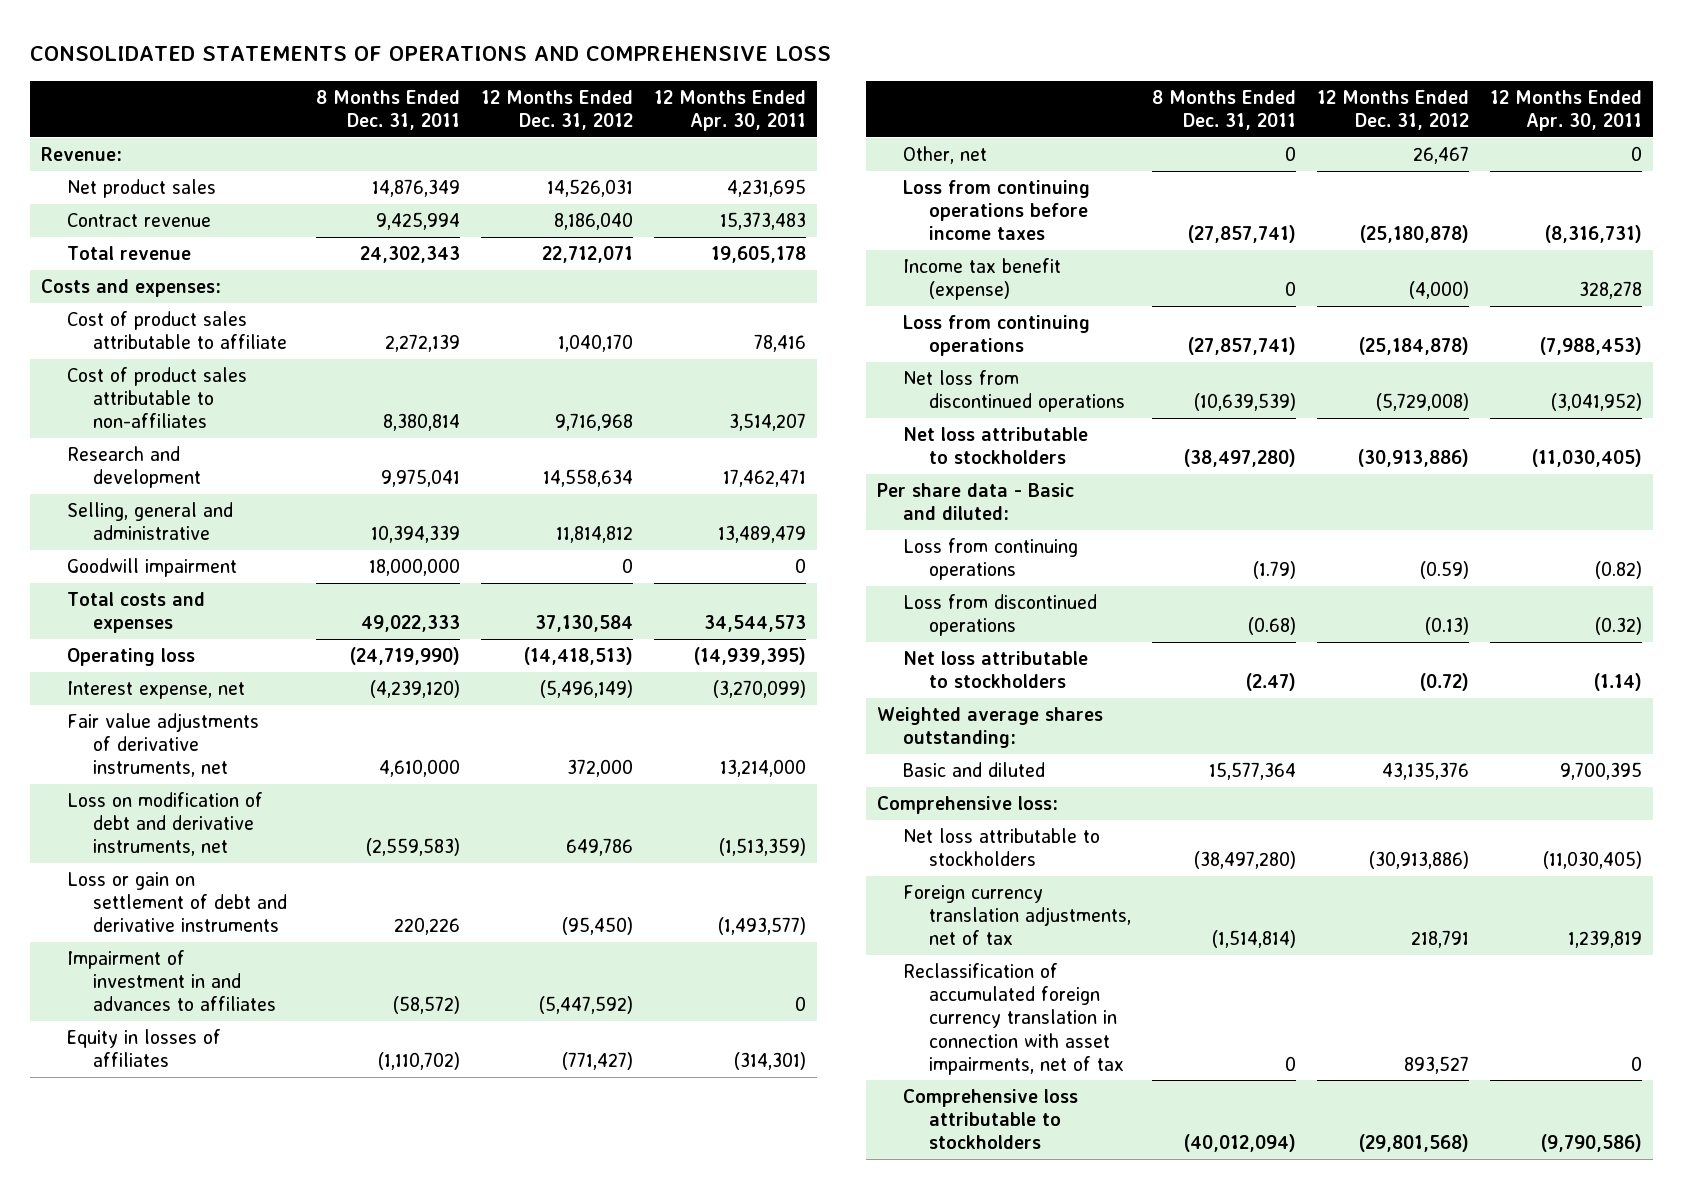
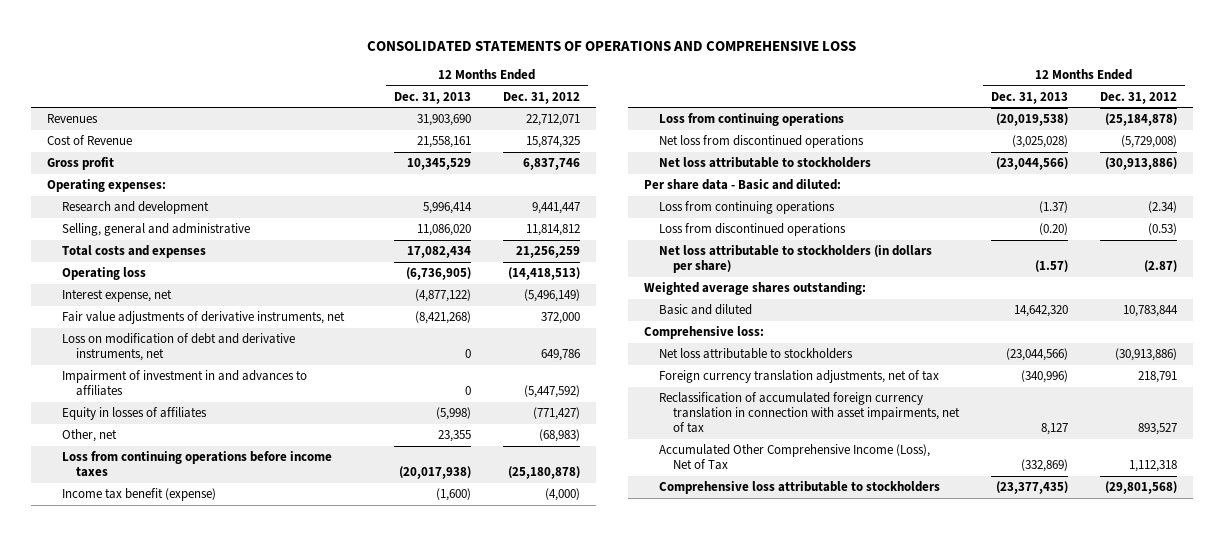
[316,89,461,130] 8 Months Ended Dec. 31, 2011 -> none
[654,89,807,131] 12 Months Ended Apr. 30, 2011 -> none
none -> [394,91,472,104] Dec. 31, 2013
[40,147,122,162] Revenue: -> none
[67,179,217,199] Net product sales -> none
[67,213,212,228] Contract revenue -> none
[67,311,288,350] Cost of product sales attributable to affiliate -> none
[67,367,248,429] Cost of product sales attributable to non-affiliates -> none
[67,246,192,261] Total revenue -> [47,114,99,124] Revenues
none -> [47,135,133,146] Cost of Revenue
none -> [47,157,115,171] Gross profit
[40,279,221,298] Costs and expenses: -> [47,179,167,193] Operating expenses:
[543,469,634,488] 14,558,634 -> [532,202,581,215] 9,441,447
[67,558,238,578] Goodwill impairment -> none
[535,615,634,633] 37,130,584 -> [516,246,581,259] 21,256,259
[67,872,288,933] Loss or gain on settlement of debt and derivative instruments -> none
[1413,146,1470,165] 26,467 -> [539,429,581,443] (68,983)
[1420,561,1470,580] (0.59) -> [1148,201,1178,214] (2.34)
[1425,617,1470,636] (0.13) -> [1148,223,1178,236] (0.53)
[902,651,1088,689] Net loss attributable to stockholders -> [658,245,932,274] Net loss attributable to stockholders (in dollars per share)
[1420,673,1470,692] (0.72) -> [1144,260,1178,273] (2.87)
[1382,762,1470,781] 43,135,376 -> [1123,305,1179,318] 10,783,844
none -> [658,444,930,471] Accumulated Other Comprehensive Income (Loss), Net of Tax

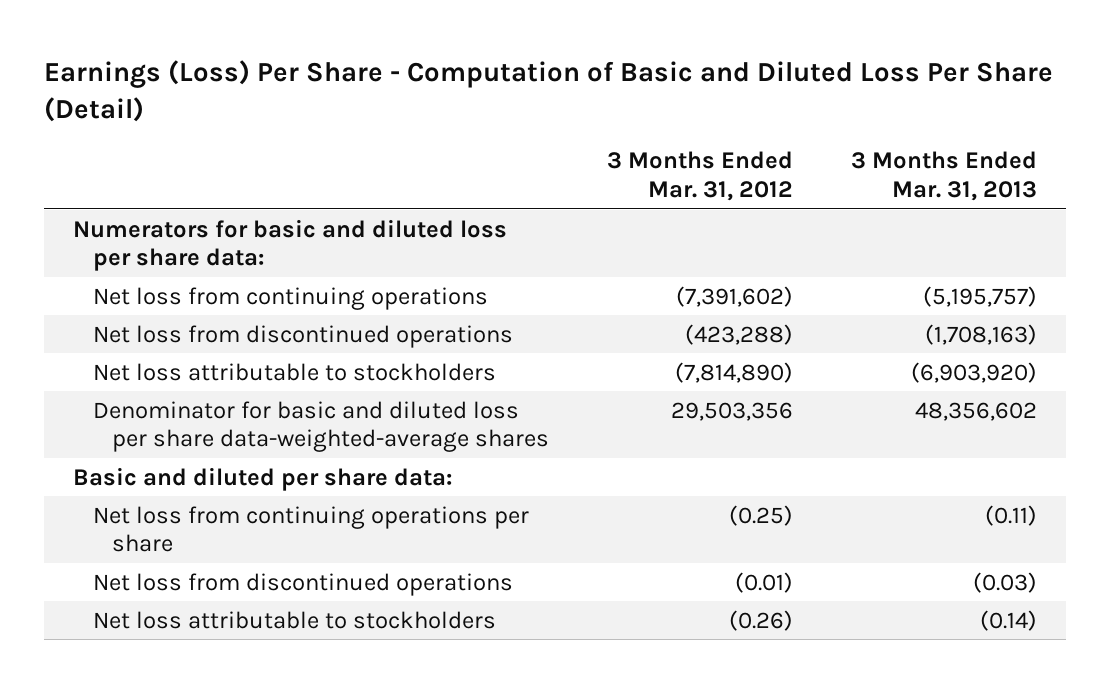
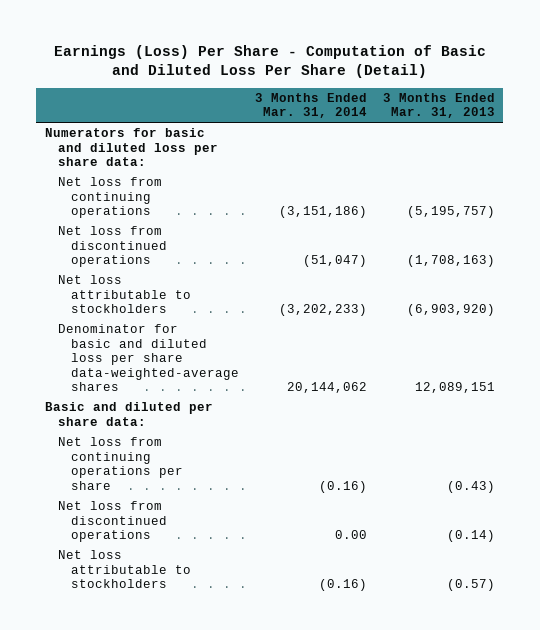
[607,151,794,201] 3 Months Ended Mar. 31, 2012 -> none
none -> [254,92,367,119] 3 Months Ended Mar. 31, 2014
[915,401,1038,421] 48,356,602 -> [415,382,496,394] 12,089,151
[985,504,1038,526] (0.11) -> [447,480,496,493] (0.43)
[973,571,1038,593] (0.03) -> [447,530,496,543] (0.14)
[980,609,1038,631] (0.14) -> [447,579,496,592] (0.57)

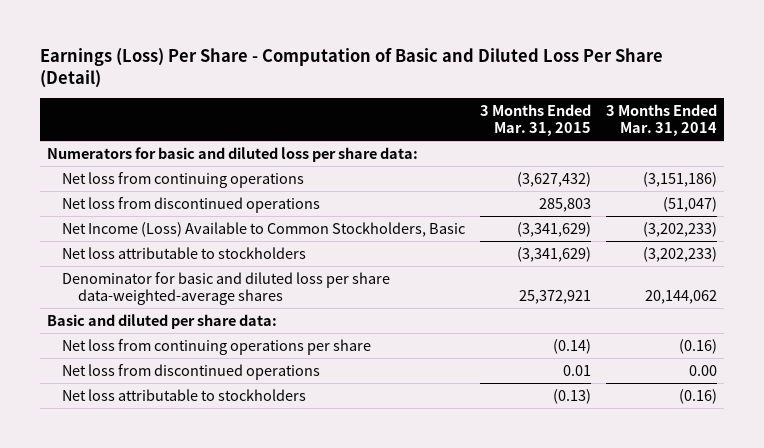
[383,92,496,119] 3 Months Ended Mar. 31, 2013 -> none
none -> [480,103,592,137] 3 Months Ended Mar. 31, 2015
none -> [62,221,466,237] Net Income (Loss) Available to Common Stockholders, Basic

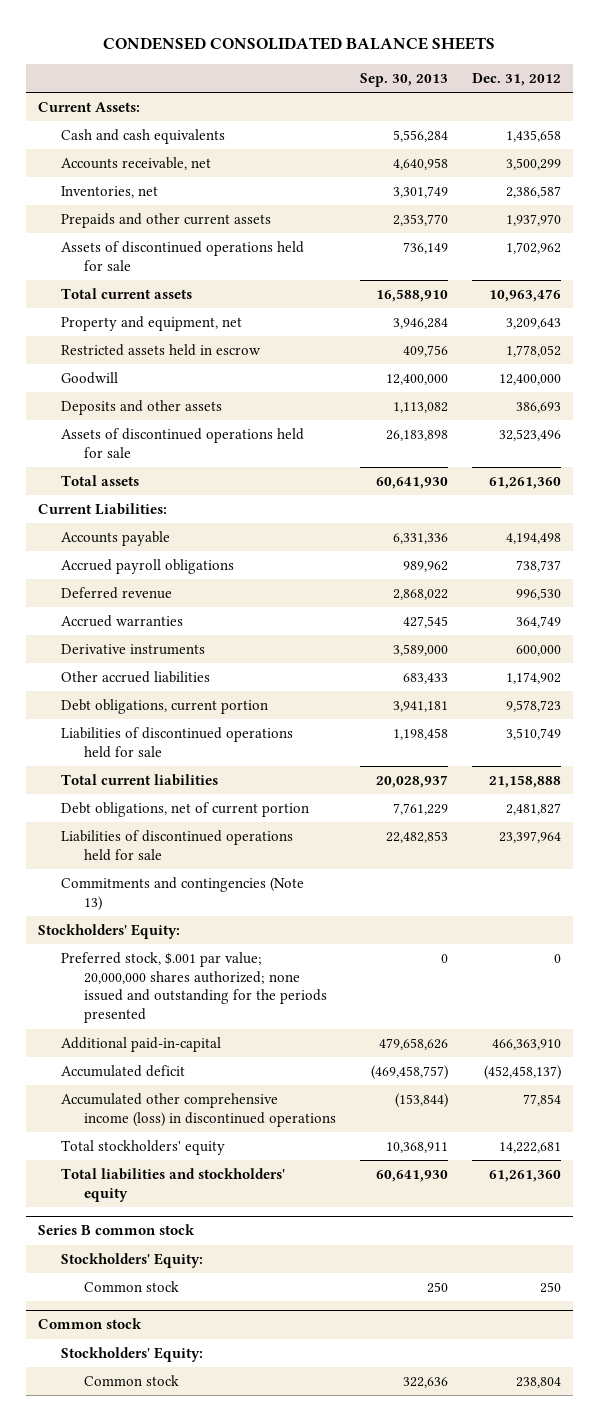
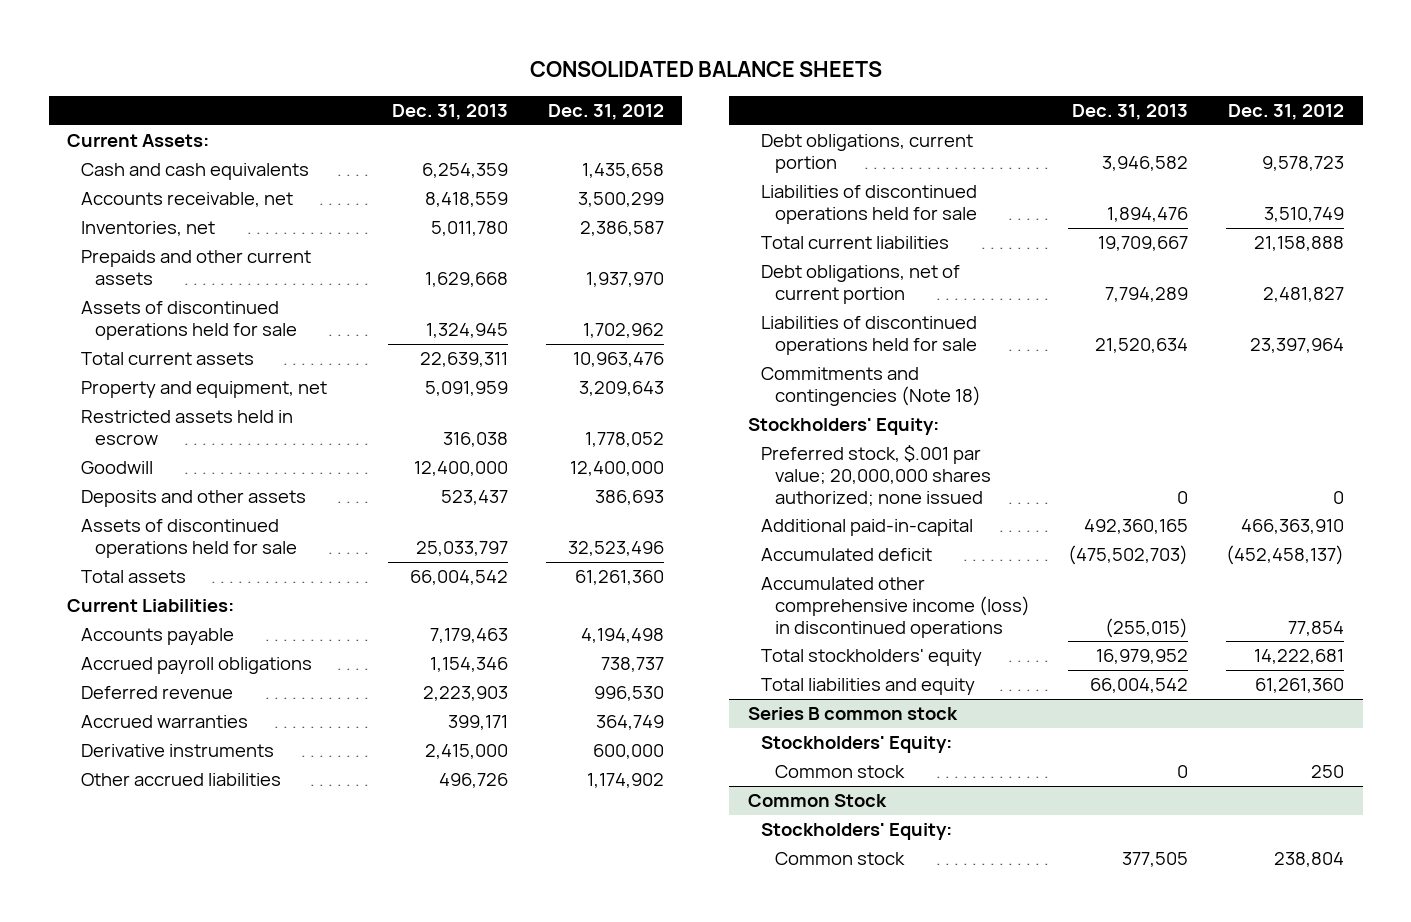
[103,37,496,51] CONDENSED CONSOLIDATED BALANCE SHEETS -> [529,61,882,78] CONSOLIDATED BALANCE SHEETS
[359,72,448,87] Sep. 30, 2013 -> none
none -> [391,104,508,121] Dec. 31, 2013
[60,876,304,911] Commitments and contingencies (Note 13) -> [761,367,982,406] Commitments and contingencies (Note 18)
[60,951,327,1024] Preferred stock, $.001 par value; 20,000,000 shares authorized; none issued and outstanding for the periods presented -> [761,445,992,506] Preferred stock, $.001 par value; 20,000,000 shares authorized; none issued
[60,1167,285,1202] Total liabilities and stockholders' equity -> [761,678,976,696] Total liabilities and equity
[38,1318,143,1330] Common stock -> [747,794,887,808] Common Stock

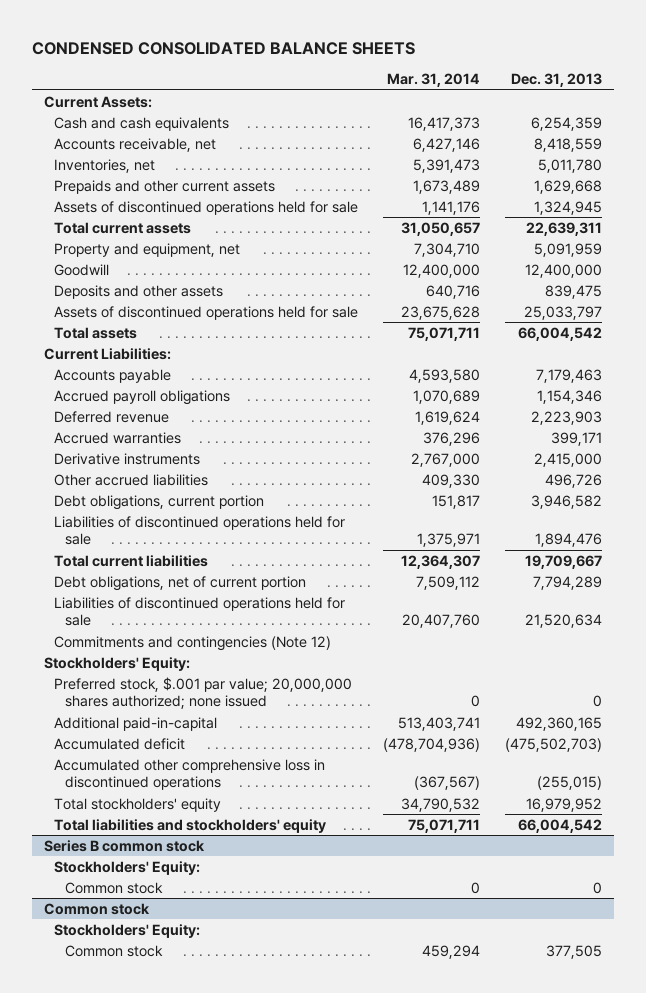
[529,61,882,78] CONSOLIDATED BALANCE SHEETS -> [31,41,415,55] CONDENSED CONSOLIDATED BALANCE SHEETS
[547,104,664,121] Dec. 31, 2012 -> none
none -> [386,73,480,88] Mar. 31, 2014
[81,410,294,445] Restricted assets held in escrow -> none
[440,490,508,506] 523,437 -> [544,284,602,299] 839,475
[761,367,982,406] Commitments and contingencies (Note 18) -> [54,635,332,651] Commitments and contingencies (Note 12)
[761,577,1031,638] Accumulated other comprehensive income (loss) in discontinued operations -> [54,758,326,791] Accumulated other comprehensive loss in discontinued operations
[761,678,976,696] Total liabilities and equity -> [54,818,327,833] Total liabilities and stockholders' equity
[747,794,887,808] Common Stock -> [43,902,150,915] Common stock

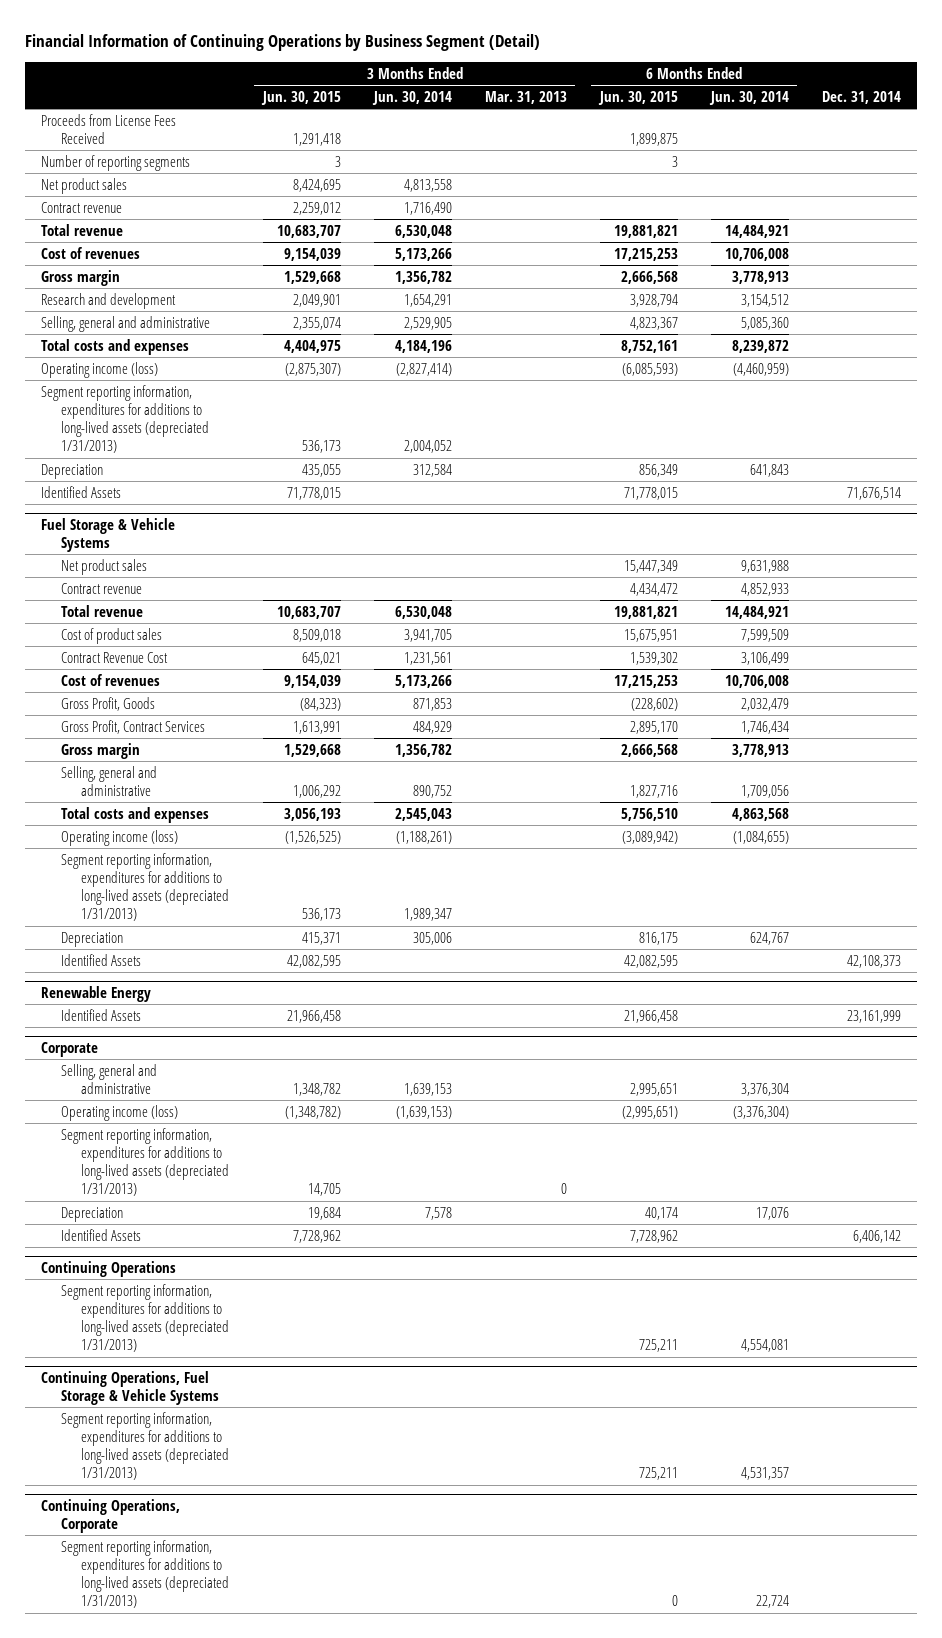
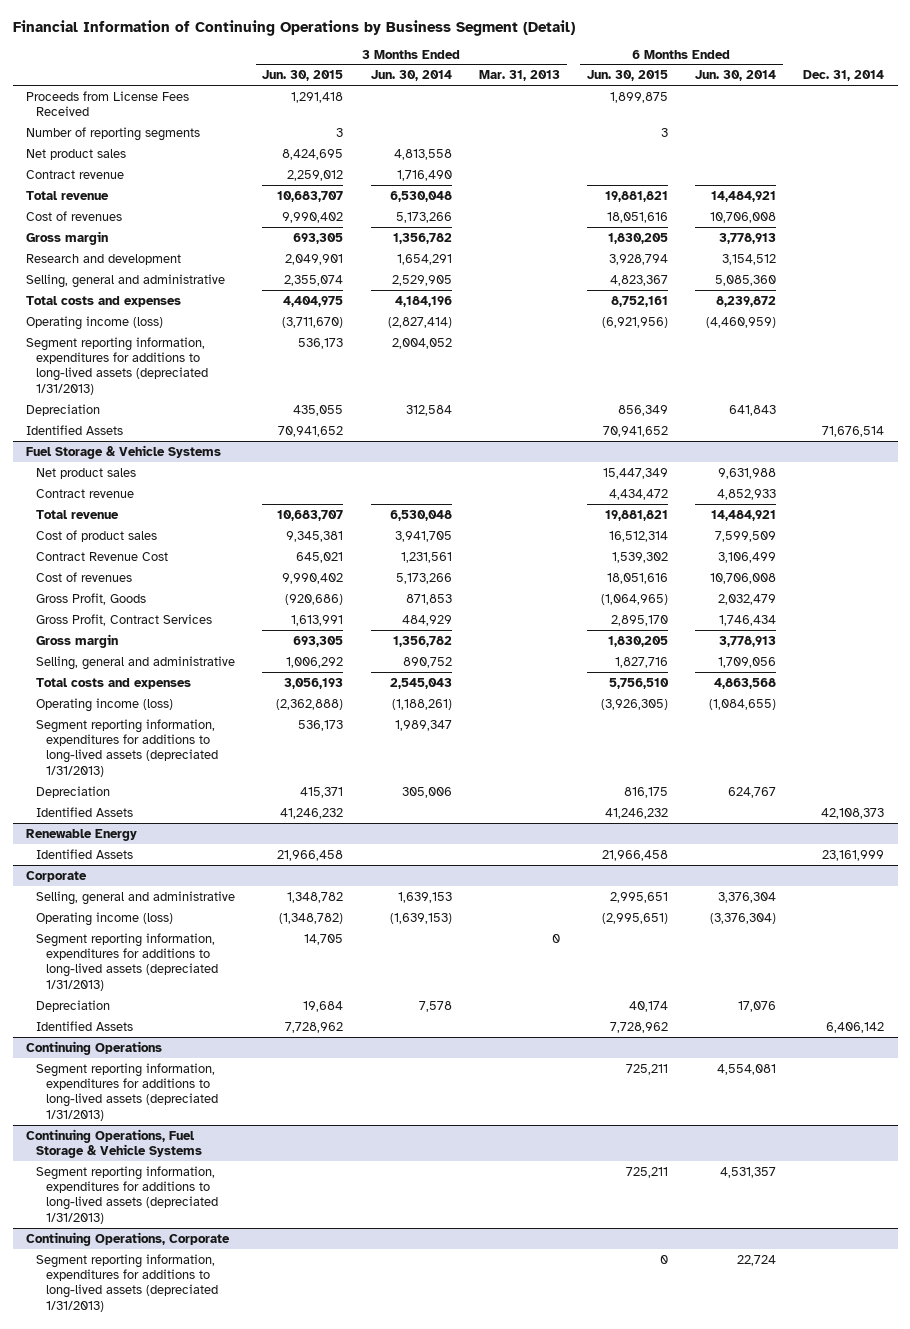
[283,247,341,261] 9,154,039 -> [282,211,344,223] 9,990,402
[613,247,678,261] 17,215,253 -> [606,211,668,223] 18,051,616
[283,270,341,284] 1,529,668 -> [293,232,344,244] 693,305
[620,270,678,284] 2,666,568 -> [607,232,668,244] 1,830,205
[284,362,341,376] (2,875,307) -> [282,316,344,328] (3,711,670)
[621,362,678,376] (6,085,593) -> [601,316,668,328] (6,921,956)
[286,486,341,500] 71,778,015 -> [278,425,344,437] 70,941,652
[623,486,678,500] 71,778,015 -> [602,425,668,437] 70,941,652
[292,628,341,642] 8,509,018 -> [286,530,344,542] 9,345,381
[623,628,678,642] 15,675,951 -> [608,530,668,542] 16,512,314
[283,674,341,688] 9,154,039 -> [282,572,344,584] 9,990,402
[613,674,678,688] 17,215,253 -> [606,572,668,584] 18,051,616
[299,697,341,711] (84,323) -> [285,593,344,605] (920,686)
[630,697,678,711] (228,602) -> [600,593,668,605] (1,064,965)
[283,743,341,757] 1,529,668 -> [293,635,344,647] 693,305
[620,743,678,757] 2,666,568 -> [607,635,668,647] 1,830,205
[284,830,341,844] (1,526,525) -> [276,698,344,710] (2,362,888)
[621,830,678,844] (3,089,942) -> [600,698,668,710] (3,926,305)
[286,954,341,968] 42,082,595 -> [280,807,344,819] 41,246,232
[623,954,678,968] 42,082,595 -> [604,807,668,819] 41,246,232

